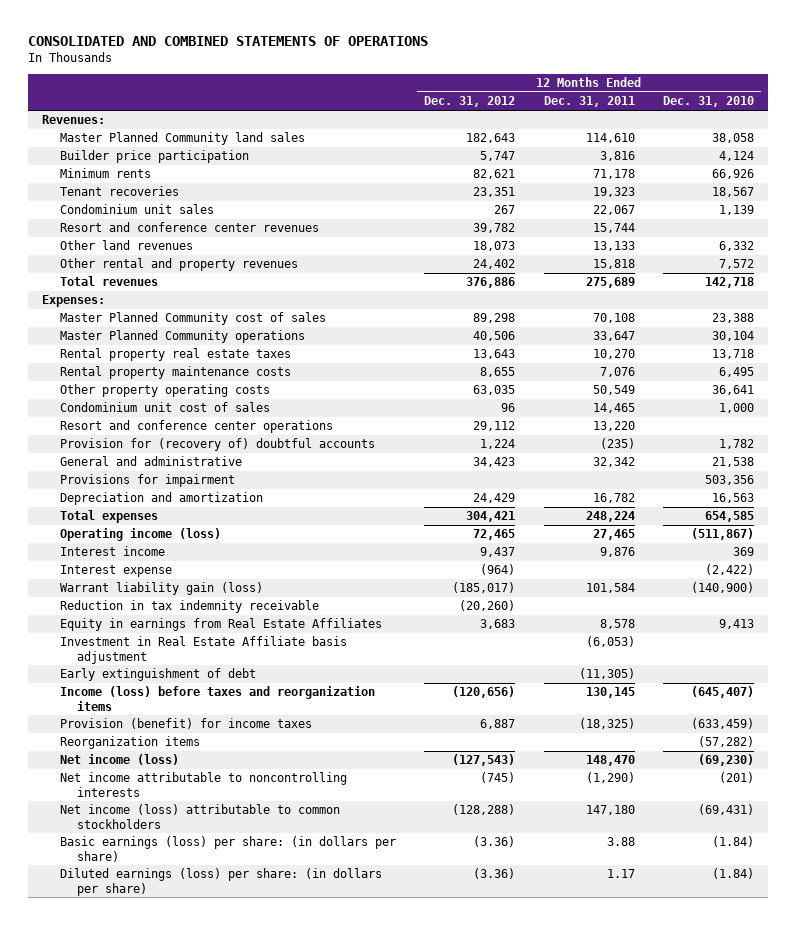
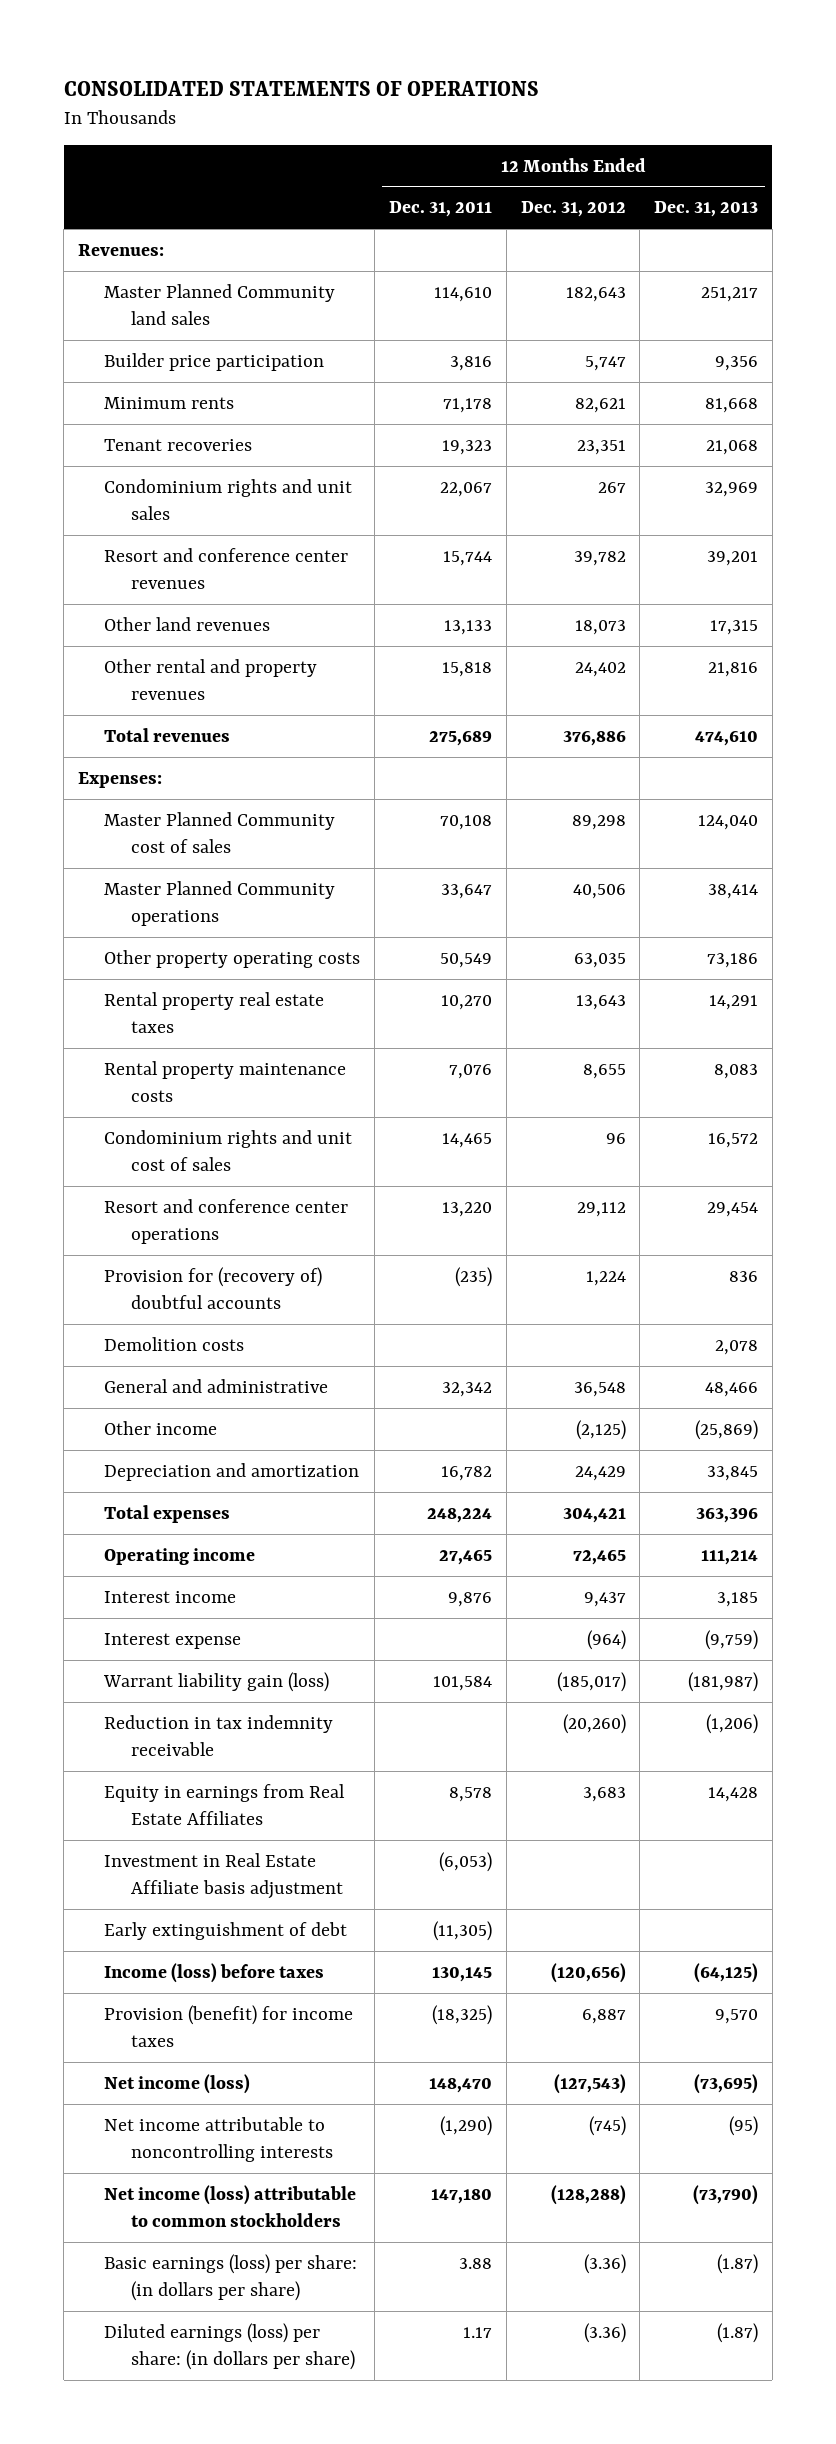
[28,36,429,47] CONSOLIDATED AND COMBINED STATEMENTS OF OPERATIONS -> [63,80,539,96] CONSOLIDATED STATEMENTS OF OPERATIONS
[662,96,754,108] Dec. 31, 2010 -> none
none -> [654,201,759,218] Dec. 31, 2013
[59,204,214,215] Condominium unit sales -> [104,478,353,520] Condominium rights and unit sales
[59,384,270,398] Other property operating costs -> [104,949,361,968] Other property operating costs
[59,402,270,413] Condominium unit cost of sales -> [104,1129,353,1171] Condominium rights and unit cost of sales
[59,474,235,488] Provisions for impairment -> none
none -> [104,1336,245,1351] Demolition costs
[473,457,516,468] 34,423 -> [573,1381,626,1397] 36,548
none -> [104,1420,218,1435] Other income
[59,528,221,542] Operating income (loss) -> [104,1547,256,1565] Operating income
[59,686,375,711] Income (loss) before taxes and reorganization items -> [104,1962,325,1983] Income (loss) before taxes
[59,736,200,750] Reorganization items -> none

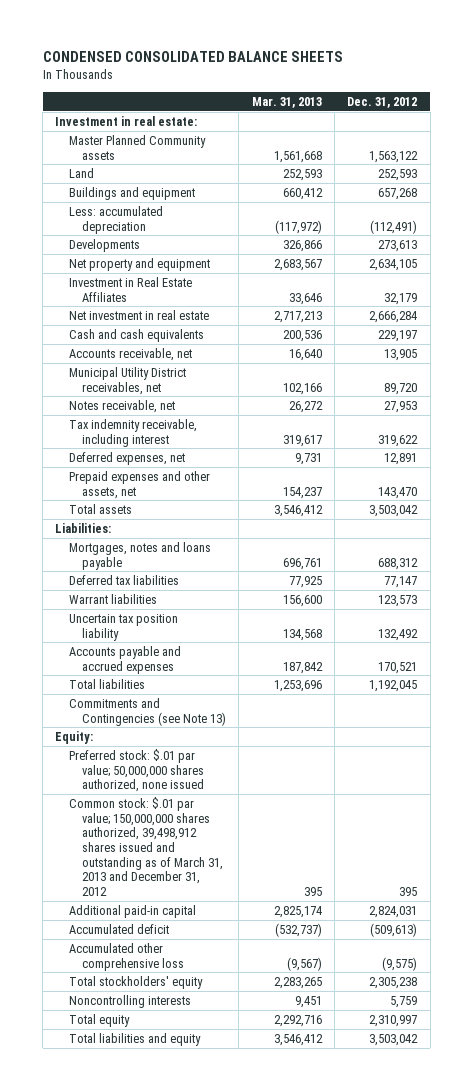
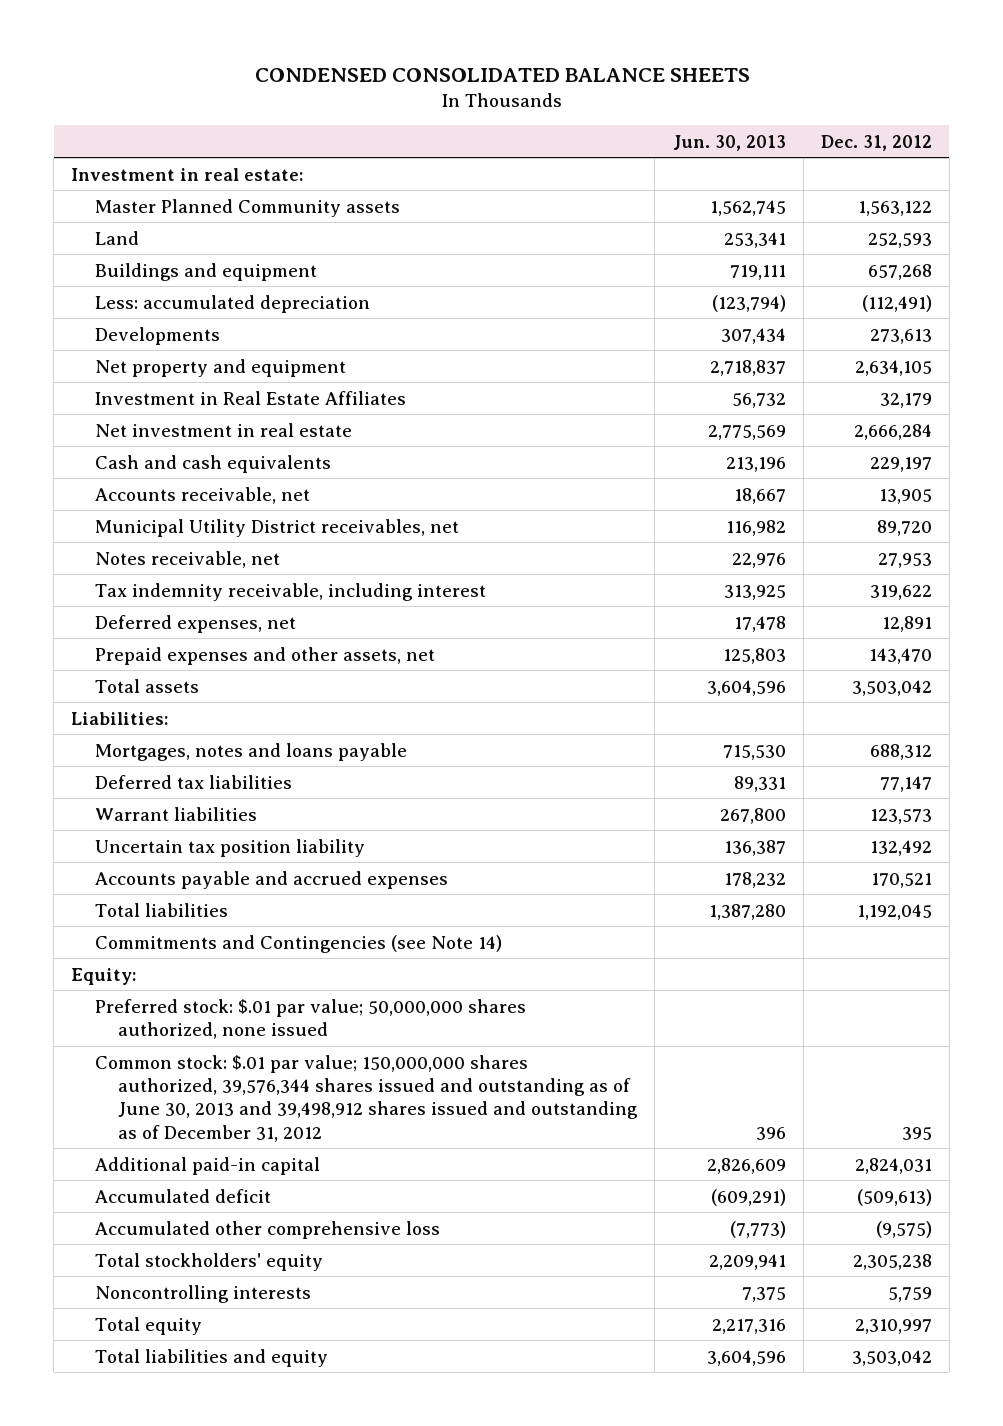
[251,96,322,108] Mar. 31, 2013 -> none
none -> [672,134,786,151] Jun. 30, 2013
[68,697,226,726] Commitments and Contingencies (see Note 13) -> [94,934,502,953] Commitments and Contingencies (see Note 14)
[68,796,223,897] Common stock: $.01 par value; 150,000,000 shares authorized, 39,498,912 shares issued and outstanding as of March 31, 2013 and December 31, 2012 -> [94,1054,639,1142] Common stock: $.01 par value; 150,000,000 shares authorized, 39,576,344 shares issued and outstanding as of June 30, 2013 and 39,498,912 shares issued and outstanding as of December 31, 2012

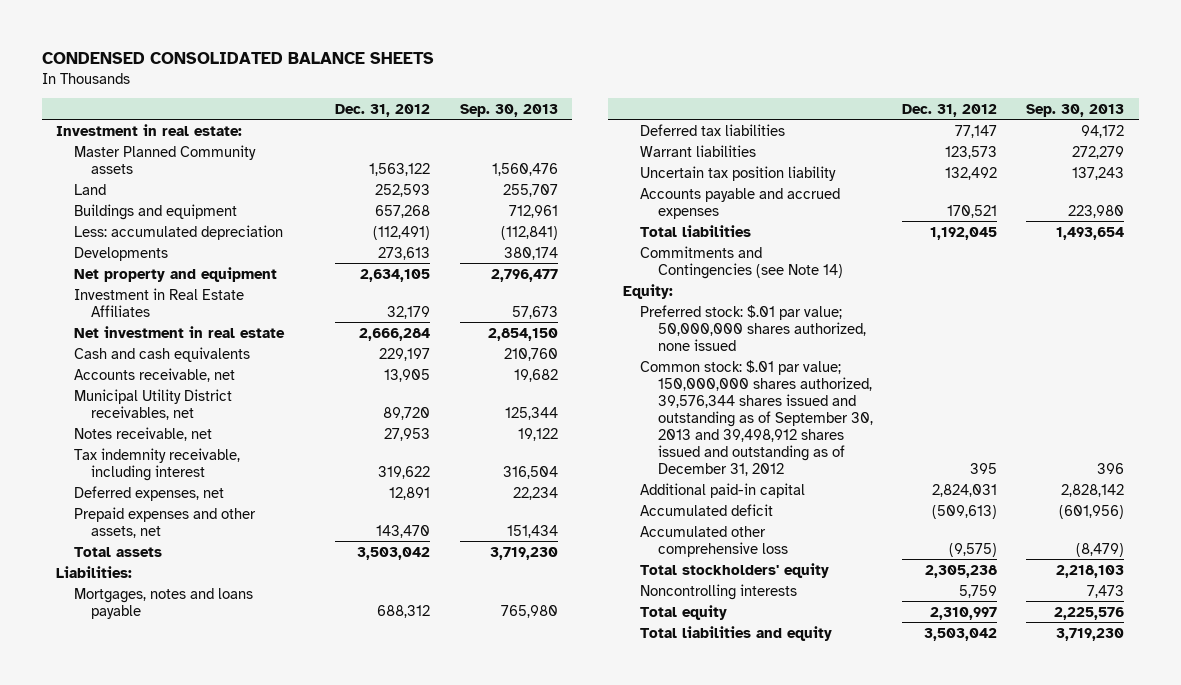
[672,134,786,151] Jun. 30, 2013 -> none
none -> [459,103,558,117] Sep. 30, 2013
[94,1054,639,1142] Common stock: $.01 par value; 150,000,000 shares authorized, 39,576,344 shares issued and outstanding as of June 30, 2013 and 39,498,912 shares issued and outstanding as of December 31, 2012 -> [640,359,873,476] Common stock: $.01 par value; 150,000,000 shares authorized, 39,576,344 shares issued and outstanding as of September 30, 2013 and 39,498,912 shares issued and outstanding as of December 31, 2012

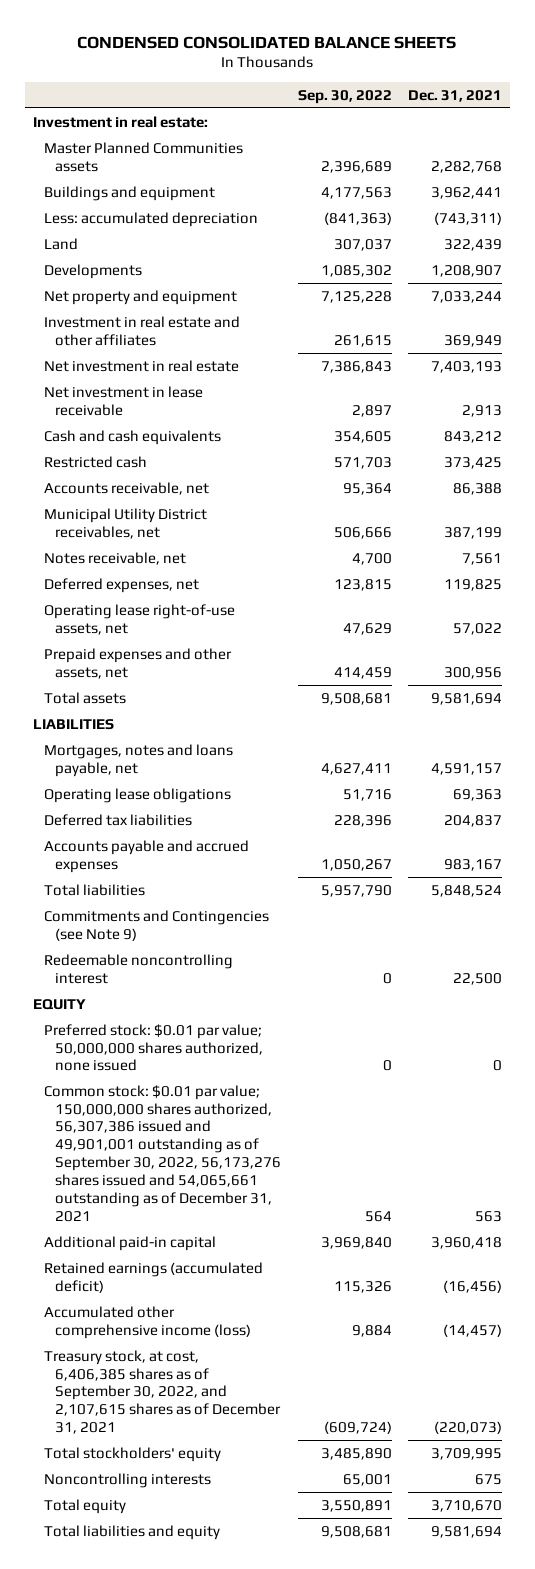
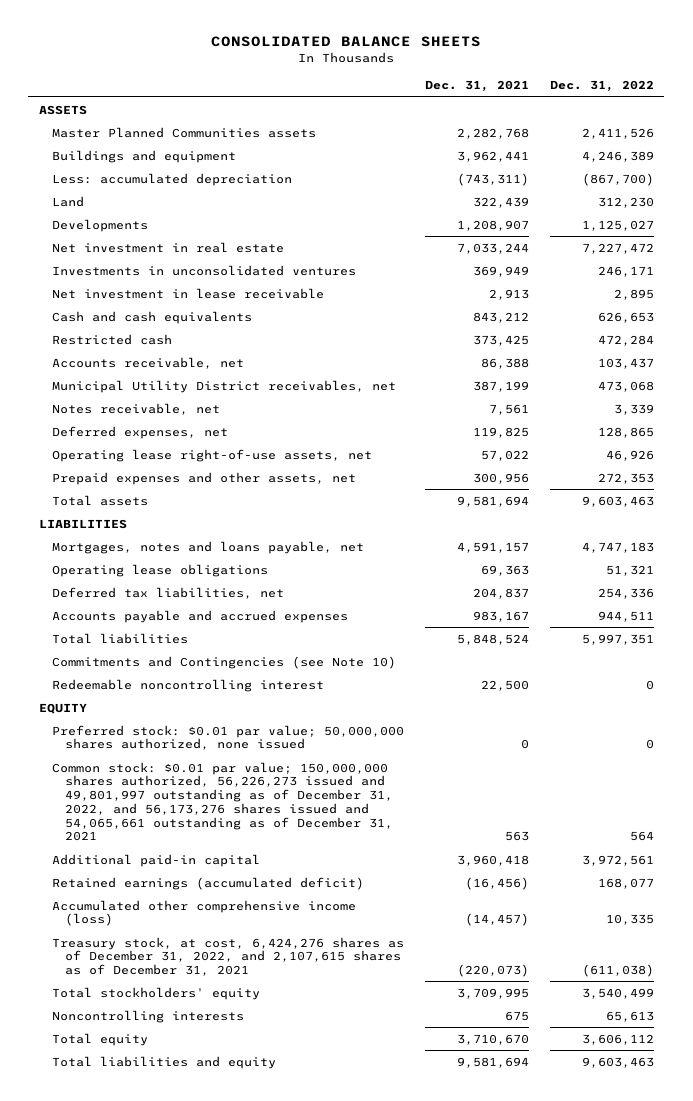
[77,35,457,49] CONDENSED CONSOLIDATED BALANCE SHEETS -> [211,36,482,48] CONSOLIDATED BALANCE SHEETS
[297,89,392,104] Sep. 30, 2022 -> none
none -> [549,80,654,93] Dec. 31, 2022
[32,115,208,128] Investment in real estate: -> none
none -> [38,104,87,115] ASSETS
[43,359,239,372] Net investment in real estate -> none
[43,289,237,305] Net property and equipment -> [51,241,284,253] Net investment in real estate
[43,315,240,346] Investment in real estate and other affiliates -> [51,264,356,276] Investments in unconsolidated ventures
[43,813,192,826] Deferred tax liabilities -> [51,586,284,599] Deferred tax liabilities, net
[43,909,269,941] Commitments and Contingencies (see Note 9) -> [51,655,396,669] Commitments and Contingencies (see Note 10)
[43,1084,282,1222] Common stock: $0.01 par value; 150,000,000 shares authorized, 56,307,386 issued and 49,901,001 outstanding as of September 30, 2022, 56,173,276 shares issued and 54,065,661 outstanding as of December 31, 2021 -> [51,761,393,842] Common stock: $0.01 par value; 150,000,000 shares authorized, 56,226,273 issued and 49,801,997 outstanding as of December 31, 2022, and 56,173,276 shares issued and 54,065,661 outstanding as of December 31, 2021
[43,1349,282,1435] Treasury stock, at cost, 6,406,385 shares as of September 30, 2022, and 2,107,615 shares as of December 31, 2021 -> [51,936,404,977] Treasury stock, at cost, 6,424,276 shares as of December 31, 2022, and 2,107,615 shares as of December 31, 2021

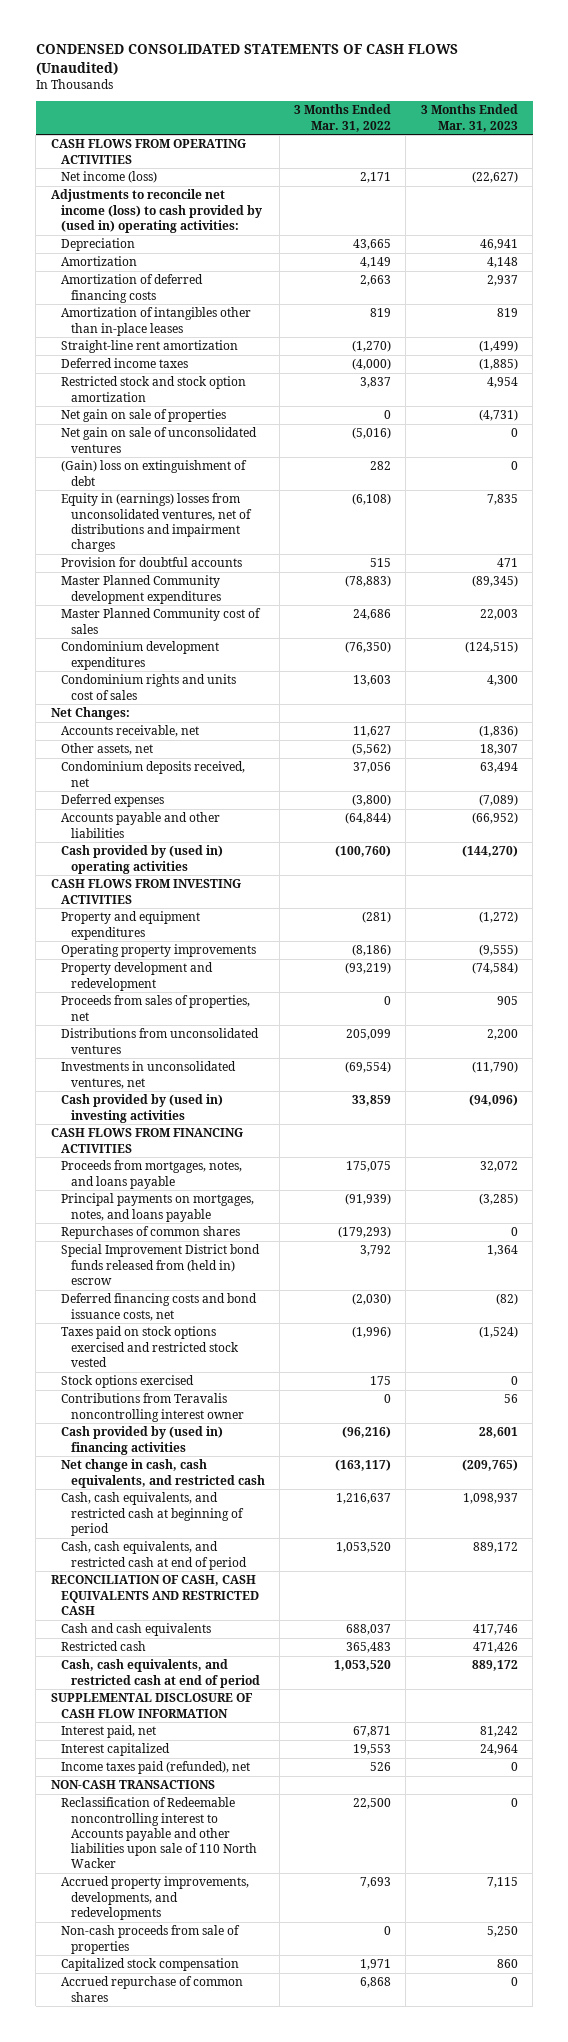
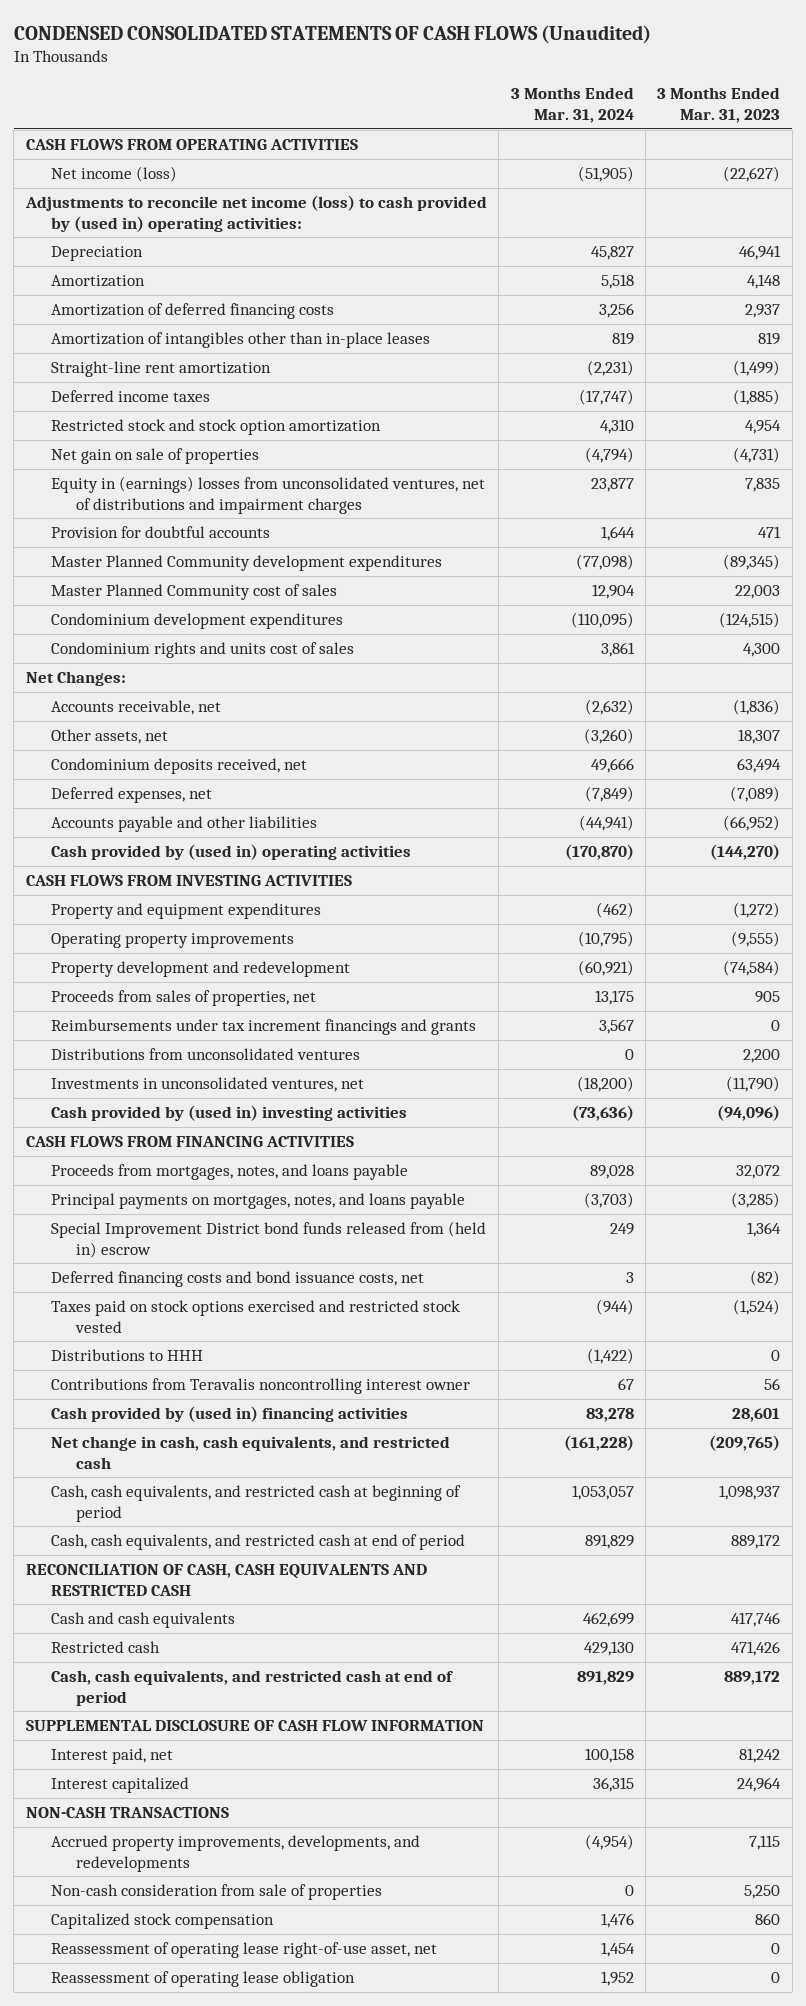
[294,104,392,132] 3 Months Ended Mar. 31, 2022 -> none
none -> [510,87,634,123] 3 Months Ended Mar. 31, 2024
[60,427,257,453] Net gain on sale of unconsolidated ventures -> none
[60,460,247,486] (Gain) loss on extinguishment of debt -> none
[60,794,164,808] Deferred expenses -> [50,787,212,804] Deferred expenses, net
none -> [50,1019,476,1036] Reimbursements under tax increment financings and grants
[60,1226,240,1240] Repurchases of common shares -> none
[60,1375,194,1389] Stock options exercised -> none
none -> [50,1349,203,1362] Distributions to HHH
[60,1761,250,1775] Income taxes paid (refunded), net -> none
[60,1797,257,1868] Reclassification of Redeemable noncontrolling interest to Accounts payable and other liabilities upon sale of 110 North Wacker -> none
[60,1925,240,1954] Non-cash proceeds from sale of properties -> [50,1884,382,1901] Non-cash consideration from sale of properties
[60,1976,243,2002] Accrued repurchase of common shares -> none
none -> [50,1942,437,1959] Reassessment of operating lease right-of-use asset, net
none -> [50,1971,355,1988] Reassessment of operating lease obligation

